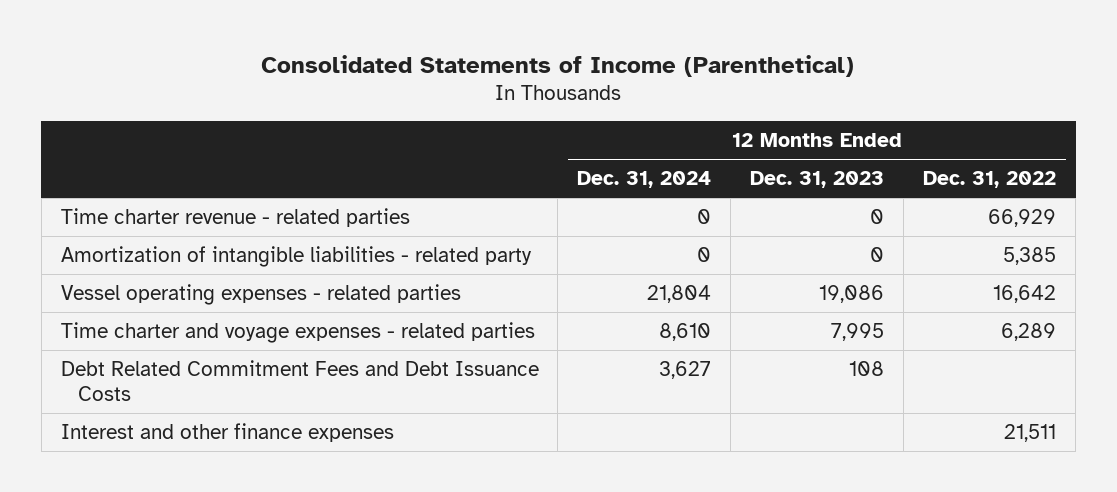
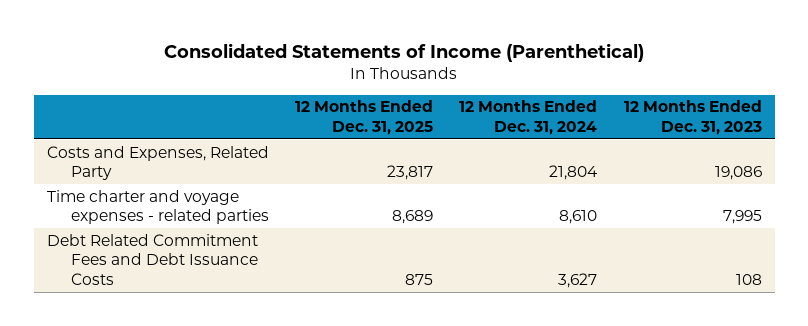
[923,171,1057,189] Dec. 31, 2022 -> none
none -> [295,100,434,135] 12 Months Ended Dec. 31, 2025
[60,208,410,228] Time charter revenue - related parties -> none
[60,246,532,268] Amortization of intangible liabilities - related party -> none
[60,284,461,306] Vessel operating expenses - related parties -> [46,145,269,181] Costs and Expenses, Related Party
[60,423,394,443] Interest and other finance expenses -> none

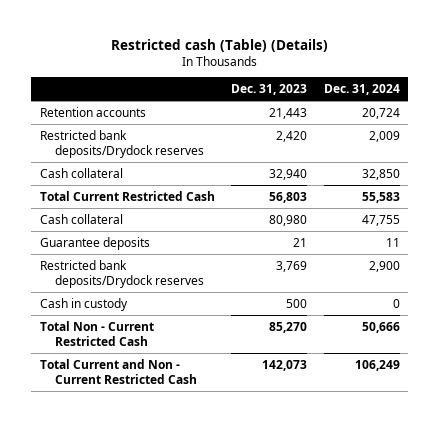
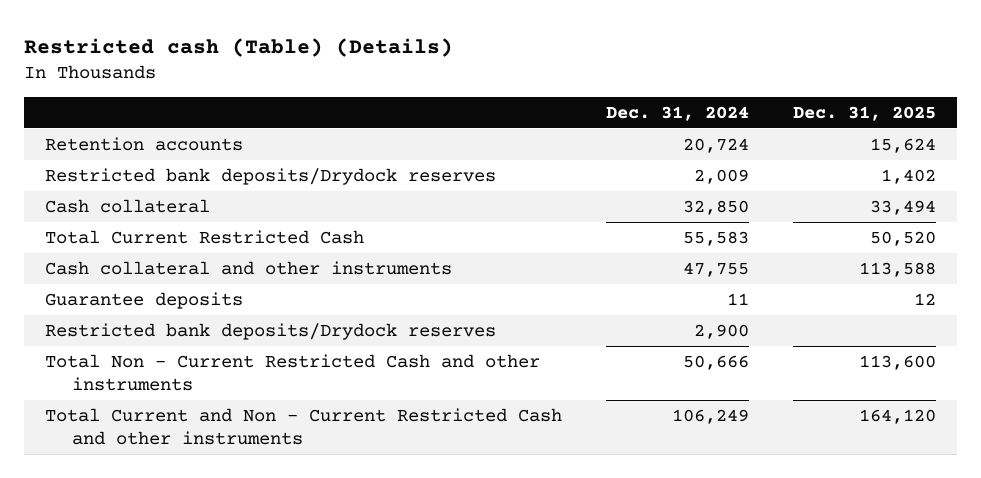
[231,84,308,96] Dec. 31, 2023 -> none
none -> [792,106,936,122] Dec. 31, 2025
[39,213,123,224] Cash collateral -> [45,260,453,275] Cash collateral and other instruments
[39,297,128,311] Cash in custody -> none
[39,320,154,346] Total Non - Current Restricted Cash -> [45,353,541,392] Total Non - Current Restricted Cash and other instruments
[39,358,198,384] Total Current and Non - Current Restricted Cash -> [45,407,563,446] Total Current and Non - Current Restricted Cash and other instruments

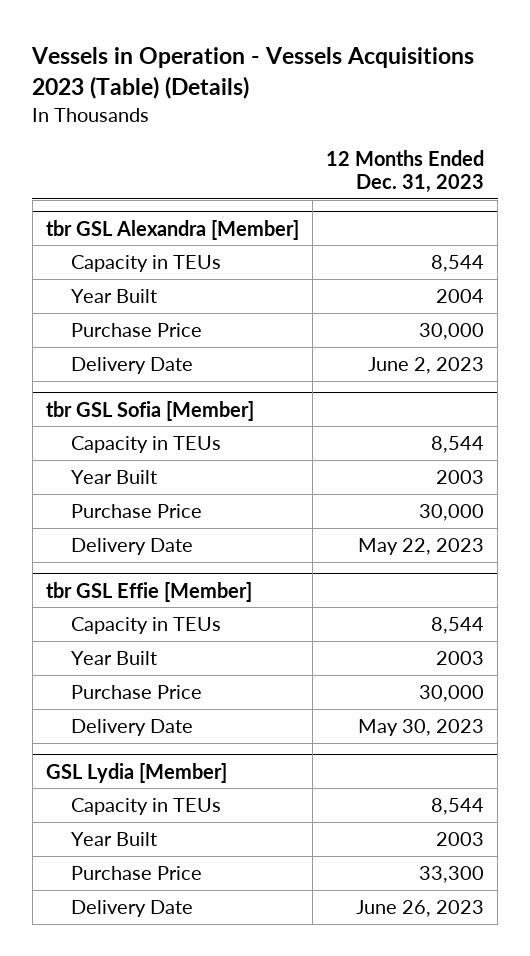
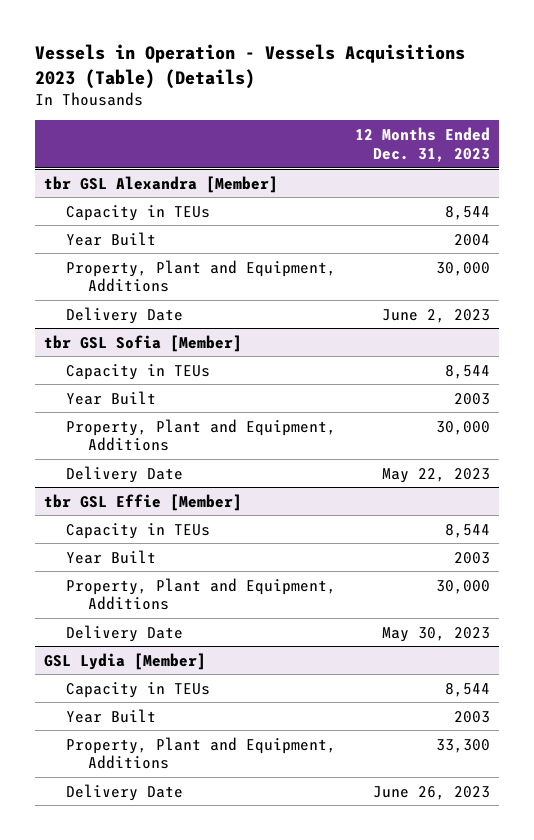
[71,323,203,338] Purchase Price -> [65,259,336,293] Property, Plant and Equipment, Additions
[71,504,203,519] Purchase Price -> [65,418,336,452] Property, Plant and Equipment, Additions
[71,685,203,700] Purchase Price -> [65,577,336,611] Property, Plant and Equipment, Additions
[71,866,203,881] Purchase Price -> [65,736,336,770] Property, Plant and Equipment, Additions

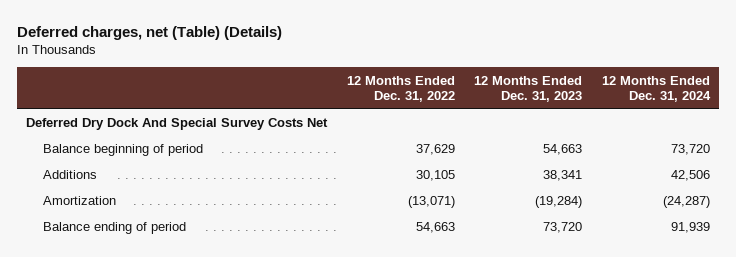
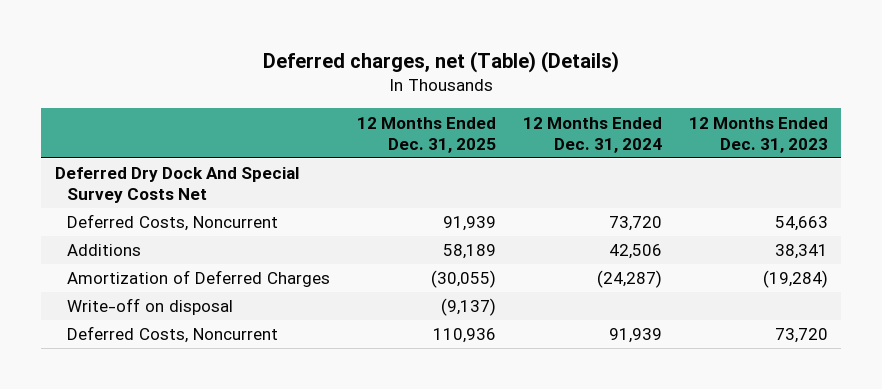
[346,75,455,103] 12 Months Ended Dec. 31, 2022 -> none
none -> [356,116,496,153] 12 Months Ended Dec. 31, 2025
[43,144,204,157] Balance beginning of period -> [66,214,278,232] Deferred Costs, Noncurrent
[43,196,117,206] Amortization -> [66,270,330,288] Amortization of Deferred Charges
none -> [66,298,233,316] Write-off on disposal
[43,222,187,235] Balance ending of period -> [66,326,278,344] Deferred Costs, Noncurrent

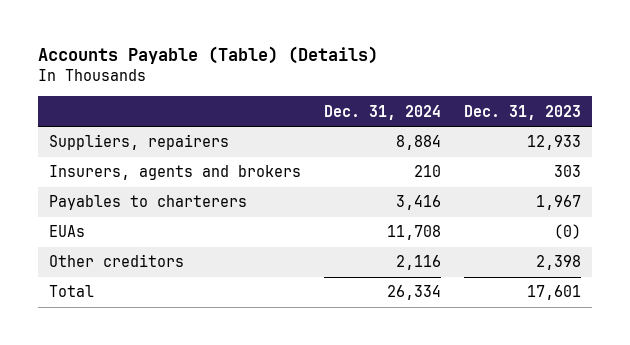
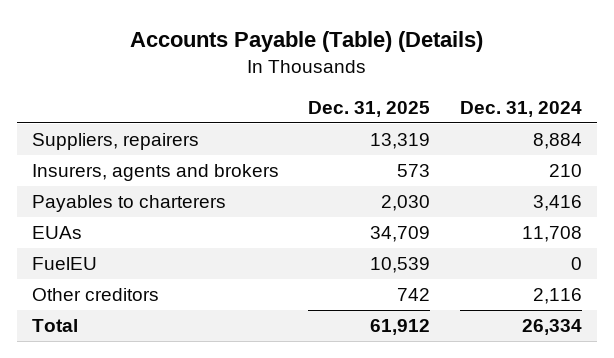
[463,104,581,120] Dec. 31, 2023 -> none
none -> [308,100,431,117] Dec. 31, 2025
none -> [31,257,97,271] FuelEU

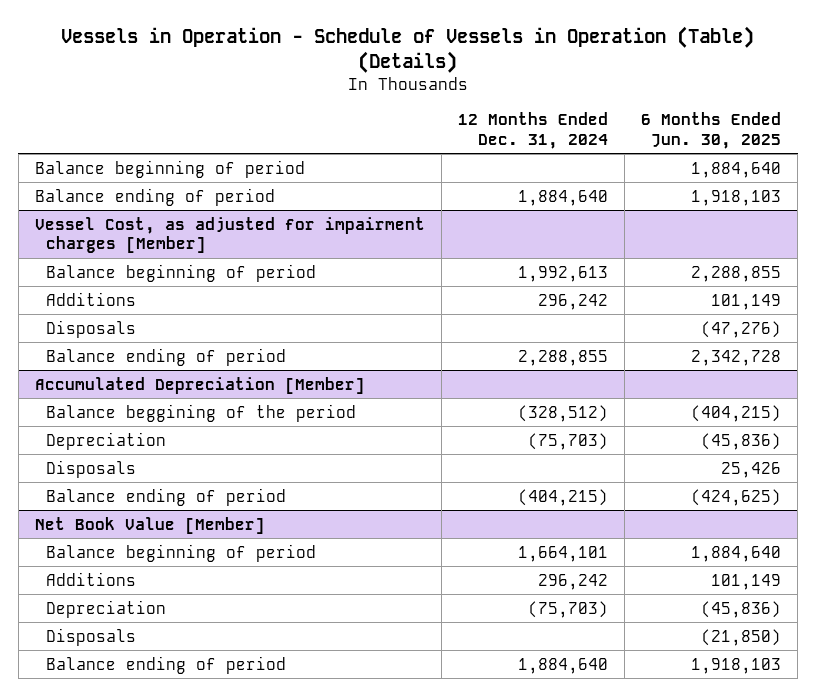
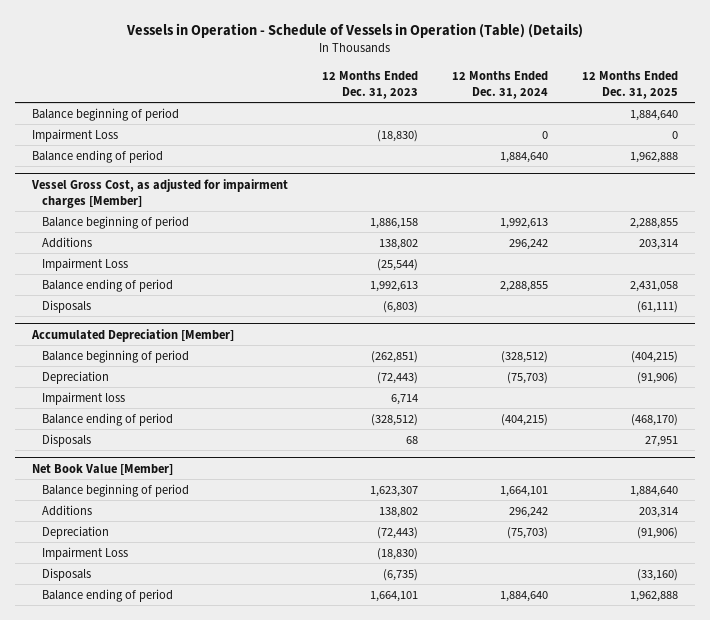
[641,112,782,149] 6 Months Ended Jun. 30, 2025 -> none
none -> [322,70,419,99] 12 Months Ended Dec. 31, 2023
none -> [582,70,679,99] 12 Months Ended Dec. 31, 2025
none -> [32,128,119,142] Impairment Loss
[34,216,425,254] Vessel Cost, as adjusted for impairment charges [Member] -> [31,178,289,208] Vessel Gross Cost, as adjusted for impairment charges [Member]
[46,319,137,338] Disposals -> none
none -> [42,257,129,271] Impairment Loss
none -> [42,299,92,313] Disposals
[46,403,357,422] Balance beggining of the period -> [42,349,190,363] Balance beginning of period
none -> [42,391,126,405] Impairment loss
[46,459,137,478] Disposals -> [42,433,92,447] Disposals
none -> [42,546,129,560] Impairment Loss

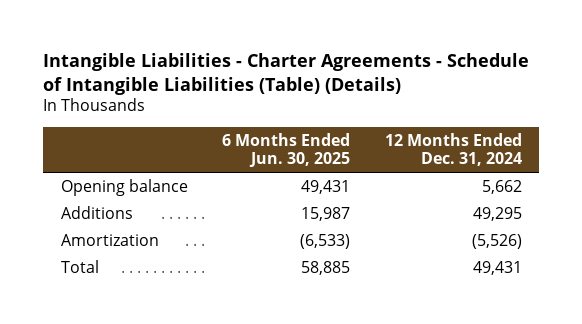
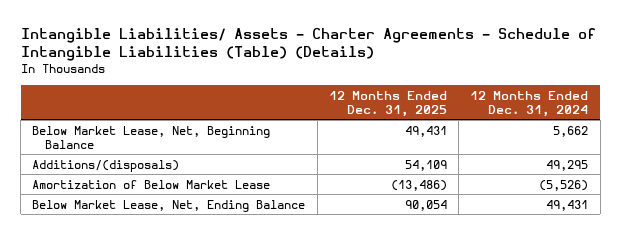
[43,53,530,95] Intangible Liabilities - Charter Agreements - Schedule of Intangible Liabilities (Table) (Details) -> [20,27,596,62] Intangible Liabilities/ Assets - Charter Agreements - Schedule of Intangible Liabilities (Table) (Details)
[222,132,351,168] 6 Months Ended Jun. 30, 2025 -> none
none -> [328,90,447,117] 12 Months Ended Dec. 31, 2025
[60,179,188,197] Opening balance -> [32,125,271,149] Below Market Lease, Net, Beginning Balance
[60,206,133,220] Additions -> [32,159,180,172] Additions/(disposals)
[60,234,159,247] Amortization -> [32,179,271,189] Amortization of Below Market Lease
[60,260,99,274] Total -> [32,199,306,212] Below Market Lease, Net, Ending Balance

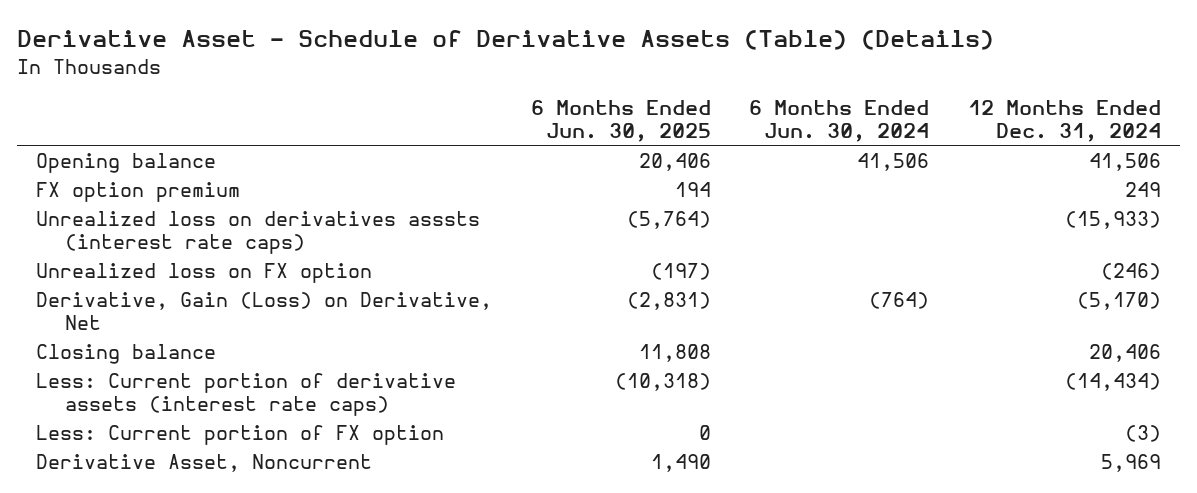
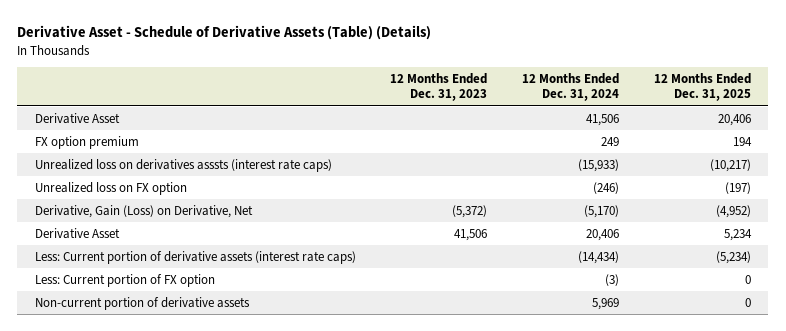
[530,100,711,143] 6 Months Ended Jun. 30, 2025 -> none
[749,100,930,143] 6 Months Ended Jun. 30, 2024 -> none
none -> [390,73,488,102] 12 Months Ended Dec. 31, 2023
none -> [654,73,752,102] 12 Months Ended Dec. 31, 2025
[36,152,217,173] Opening balance -> [34,112,120,124] Derivative Asset
[36,343,217,364] Closing balance -> [34,227,120,239] Derivative Asset
[36,453,373,472] Derivative Asset, Noncurrent -> [34,296,250,310] Non-current portion of derivative assets

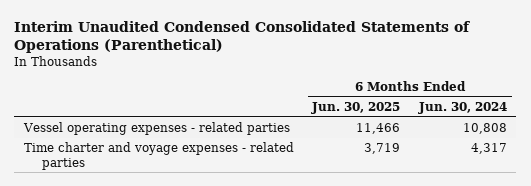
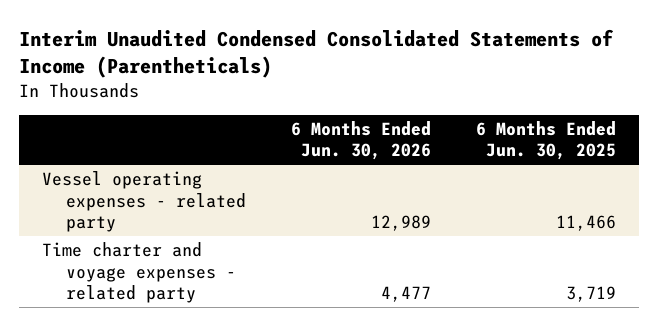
[14,21,471,54] Interim Unaudited Condensed Consolidated Statements of Operations (Parenthetical) -> [18,29,614,79] Interim Unaudited Condensed Consolidated Statements of Income (Parentheticals)
[418,101,508,114] Jun. 30, 2024 -> none
none -> [290,121,431,161] 6 Months Ended Jun. 30, 2026
[22,122,290,136] Vessel operating expenses - related parties -> [41,171,246,232] Vessel operating expenses - related party
[23,142,294,170] Time charter and voyage expenses - related parties -> [41,242,236,303] Time charter and voyage expenses - related party

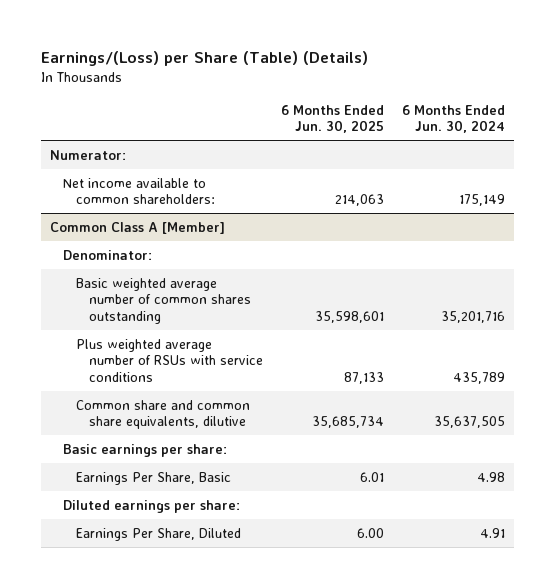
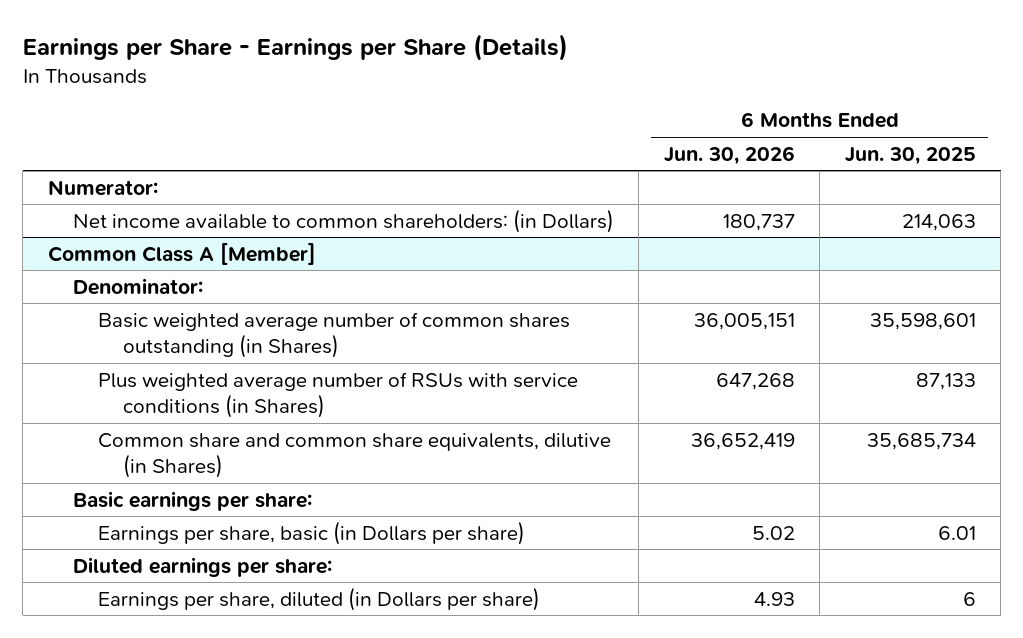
[40,50,368,66] Earnings/(Loss) per Share (Table) (Details) -> [22,33,568,61] Earnings per Share - Earnings per Share (Details)
[402,104,506,134] 6 Months Ended Jun. 30, 2024 -> none
none -> [663,145,795,165] Jun. 30, 2026
[62,177,215,205] Net income available to common shareholders: -> [72,208,614,233] Net income available to common shareholders: (in Dollars)
[75,277,251,325] Basic weighted average number of common shares outstanding -> [98,311,571,358] Basic weighted average number of common shares outstanding (in Shares)
[75,338,263,383] Plus weighted average number of RSUs with service conditions -> [98,371,579,418] Plus weighted average number of RSUs with service conditions (in Shares)
[75,399,250,430] Common share and common share equivalents, dilutive -> [98,432,612,478] Common share and common share equivalents, dilutive (in Shares)
[75,471,231,485] Earnings Per Share, Basic -> [98,520,526,545] Earnings per share, basic (in Dollars per share)
[75,527,241,541] Earnings Per Share, Diluted -> [98,586,541,611] Earnings per share, diluted (in Dollars per share)
[356,527,384,538] 6.00 -> [962,591,976,606] 6

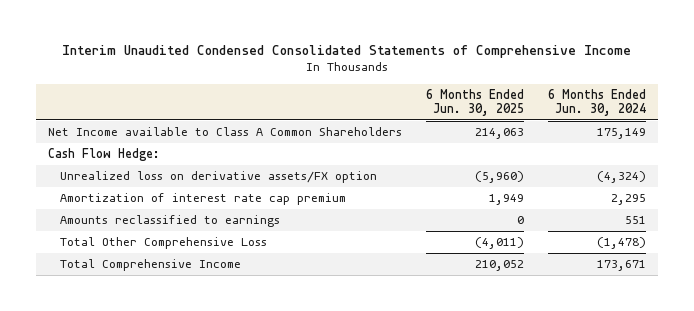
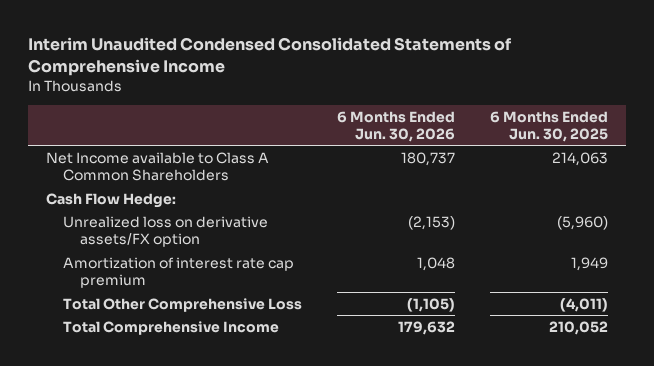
[547,88,646,117] 6 Months Ended Jun. 30, 2024 -> none
none -> [336,110,455,142] 6 Months Ended Jun. 30, 2026
[60,215,281,228] Amounts reclassified to earnings -> none

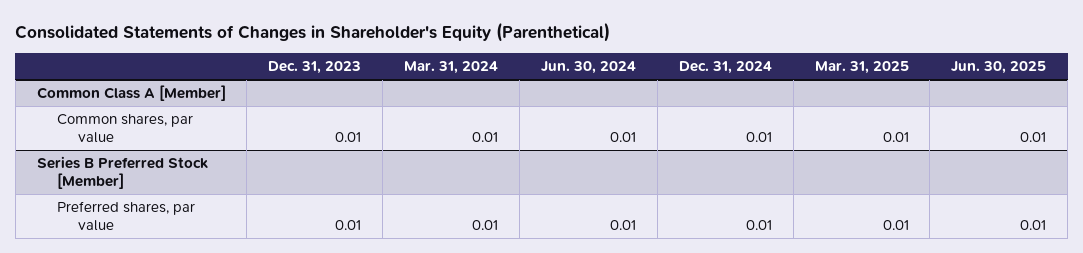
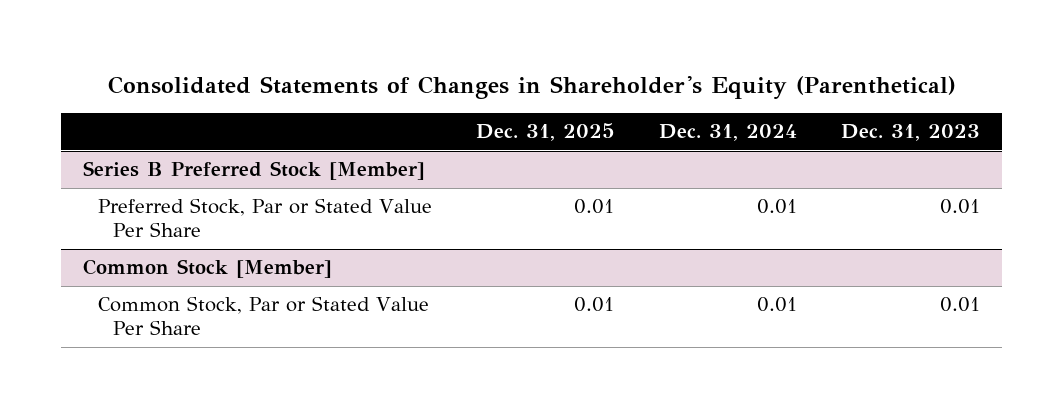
[404,61,499,75] Mar. 31, 2024 -> none
[540,61,636,75] Jun. 30, 2024 -> none
[814,61,909,75] Mar. 31, 2025 -> none
[951,61,1047,75] Jun. 30, 2025 -> none
none -> [476,123,615,142] Dec. 31, 2025
[36,84,226,101] Common Class A [Member] -> none
[57,113,194,144] Common shares, par value -> none
[57,200,196,232] Preferred shares, par value -> [98,198,433,238] Preferred Stock, Par or Stated Value Per Share
none -> [83,259,333,279] Common Stock [Member]
none -> [98,296,430,336] Common Stock, Par or Stated Value Per Share

